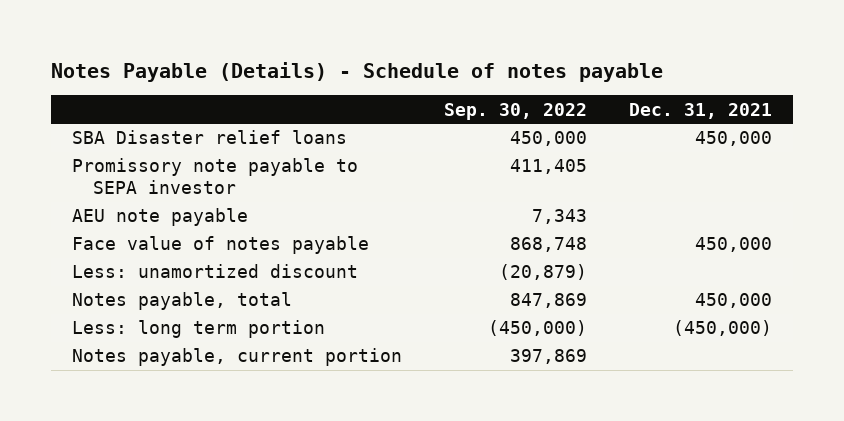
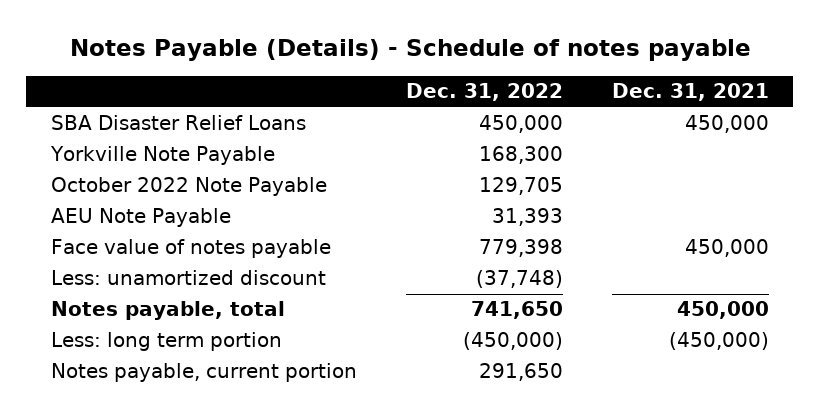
[443,102,587,120] Sep. 30, 2022 -> none
none -> [405,83,563,102] Dec. 31, 2022
[71,130,347,145] SBA Disaster relief loans -> [50,115,306,131] SBA Disaster Relief Loans
[71,158,358,195] Promissory note payable to SEPA investor -> [49,146,275,166] Yorkville Note Payable
none -> [50,177,327,197] October 2022 Note Payable
[71,208,248,227] AEU note payable -> [50,208,231,228] AEU Note Payable

